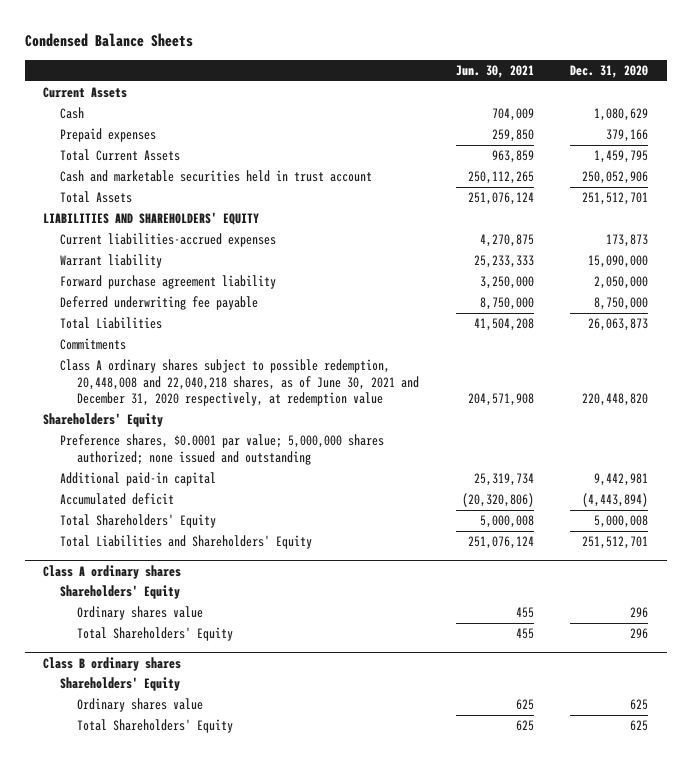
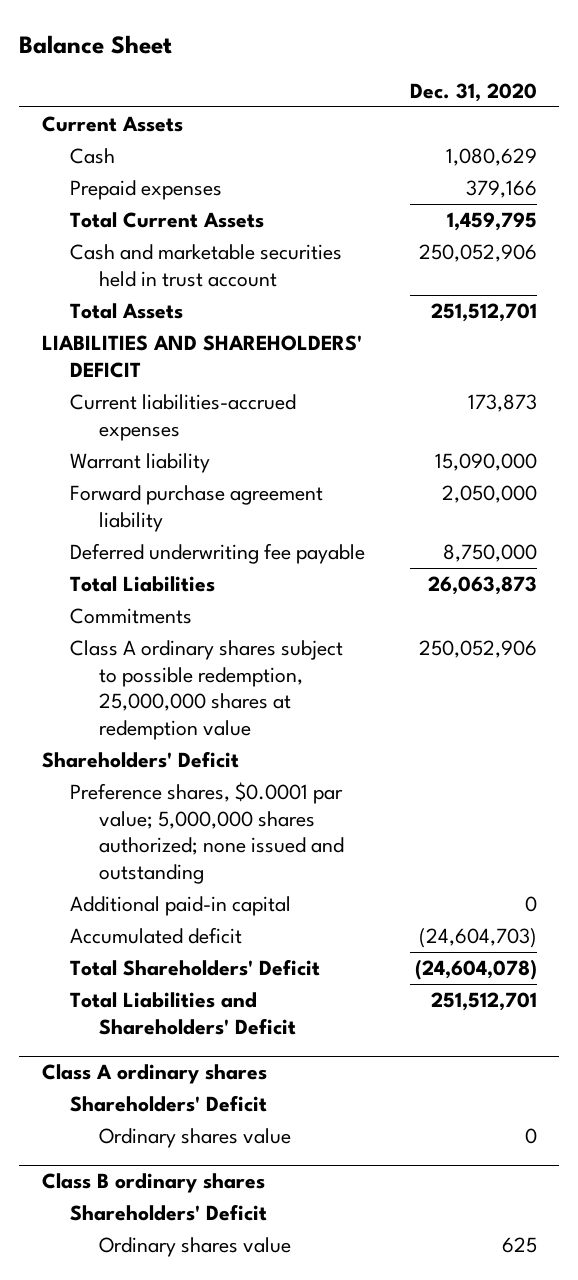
[25,33,194,48] Condensed Balance Sheets -> [19,34,173,54] Balance Sheet
[455,65,534,79] Jun. 30, 2021 -> none
[43,212,260,226] LIABILITIES AND SHAREHOLDERS' EQUITY -> [41,335,362,378] LIABILITIES AND SHAREHOLDERS' DEFICIT
[60,359,419,406] Class A ordinary shares subject to possible redemption, 20,448,008 and 22,040,218 shares, as of June 30, 2021 and December 31, 2020 respectively, at redemption value -> [70,640,344,740] Class A ordinary shares subject to possible redemption, 25,000,000 shares at redemption value
[582,392,649,406] 220,448,820 -> [418,640,537,659] 250,052,906
[43,413,164,428] Shareholders' Equity -> [41,751,239,769] Shareholders' Deficit
[594,473,649,487] 9,442,981 -> [524,896,537,913] 0
[582,493,649,508] (4,443,894) -> [418,928,537,949] (24,604,703)
[60,514,217,529] Total Shareholders' Equity -> [70,959,321,977] Total Shareholders' Deficit
[594,515,649,529] 5,000,008 -> [414,959,537,981] (24,604,078)
[60,535,313,550] Total Liabilities and Shareholders' Equity -> [70,992,297,1035] Total Liabilities and Shareholders' Deficit
[76,627,233,642] Total Shareholders' Equity -> none
[60,585,181,600] Shareholders' Equity -> [70,1095,268,1113] Shareholders' Deficit
[630,607,649,619] 296 -> [524,1128,537,1145] 0
[60,677,181,692] Shareholders' Equity -> [70,1204,268,1222] Shareholders' Deficit
[76,719,233,734] Total Shareholders' Equity -> none

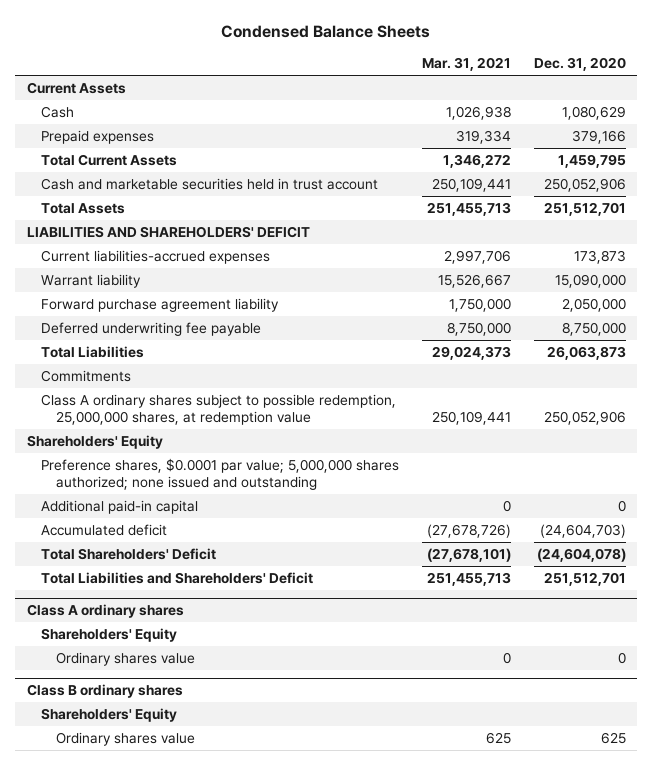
[19,34,173,54] Balance Sheet -> [221,25,431,39] Condensed Balance Sheets
none -> [422,56,512,71] Mar. 31, 2021
[70,640,344,740] Class A ordinary shares subject to possible redemption, 25,000,000 shares at redemption value -> [41,394,397,425] Class A ordinary shares subject to possible redemption, 25,000,000 shares, at redemption value
[41,751,239,769] Shareholders' Deficit -> [26,435,163,450] Shareholders' Equity
[70,1095,268,1113] Shareholders' Deficit -> [41,628,178,643] Shareholders' Equity
[70,1204,268,1222] Shareholders' Deficit -> [41,708,178,723] Shareholders' Equity

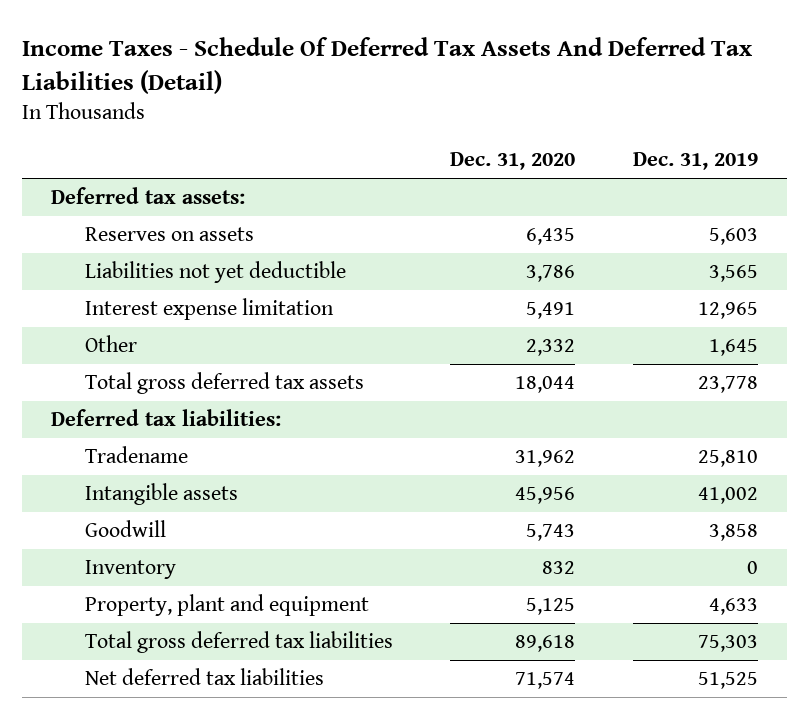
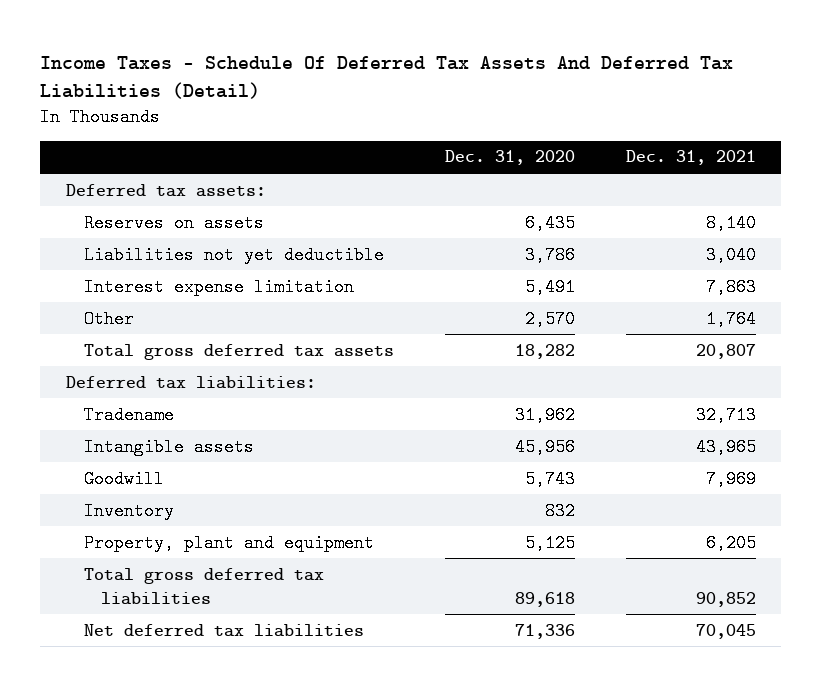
[633,152,759,171] Dec. 31, 2019 -> none
none -> [625,150,756,166] Dec. 31, 2021
[526,339,576,357] 2,332 -> [524,309,575,328] 2,570
[515,376,576,394] 18,044 -> [514,343,575,359] 18,282
[515,672,576,690] 71,574 -> [514,623,575,639] 71,336

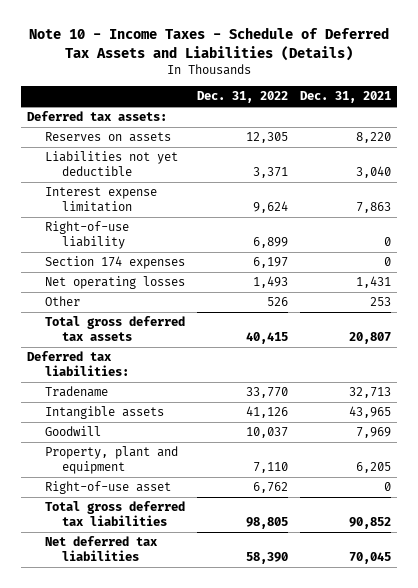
[40,55,734,100] Income Taxes - Schedule Of Deferred Tax Assets And Deferred Tax Liabilities (Detail) -> [29,27,390,61] Note 10 - Income Taxes - Schedule of Deferred Tax Assets and Liabilities (Details)
[444,150,575,166] Dec. 31, 2020 -> none
none -> [196,91,288,104] Dec. 31, 2022
[705,213,756,232] 8,140 -> [356,132,392,144] 8,220
none -> [44,221,129,249] Right-of-use liability
none -> [44,256,185,270] Section 174 expenses
none -> [44,276,185,290] Net operating losses
[705,309,756,328] 1,764 -> [370,297,392,307] 253
[83,501,174,520] Inventory -> none
none -> [44,481,171,495] Right-of-use asset

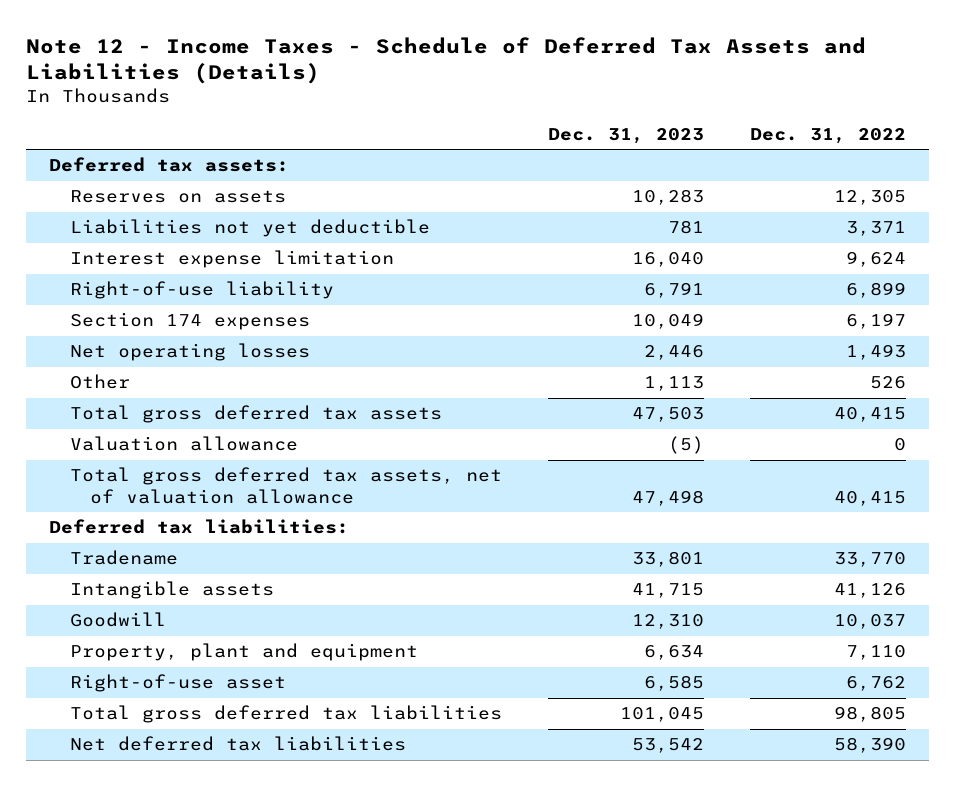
[29,27,390,61] Note 10 - Income Taxes - Schedule of Deferred Tax Assets and Liabilities (Details) -> [26,36,867,84] Note 12 - Income Taxes - Schedule of Deferred Tax Assets and Liabilities (Details)
[300,91,392,104] Dec. 31, 2021 -> none
none -> [547,127,704,144] Dec. 31, 2023
none -> [69,436,298,452] Valuation allowance
none -> [69,467,502,504] Total gross deferred tax assets, net of valuation allowance

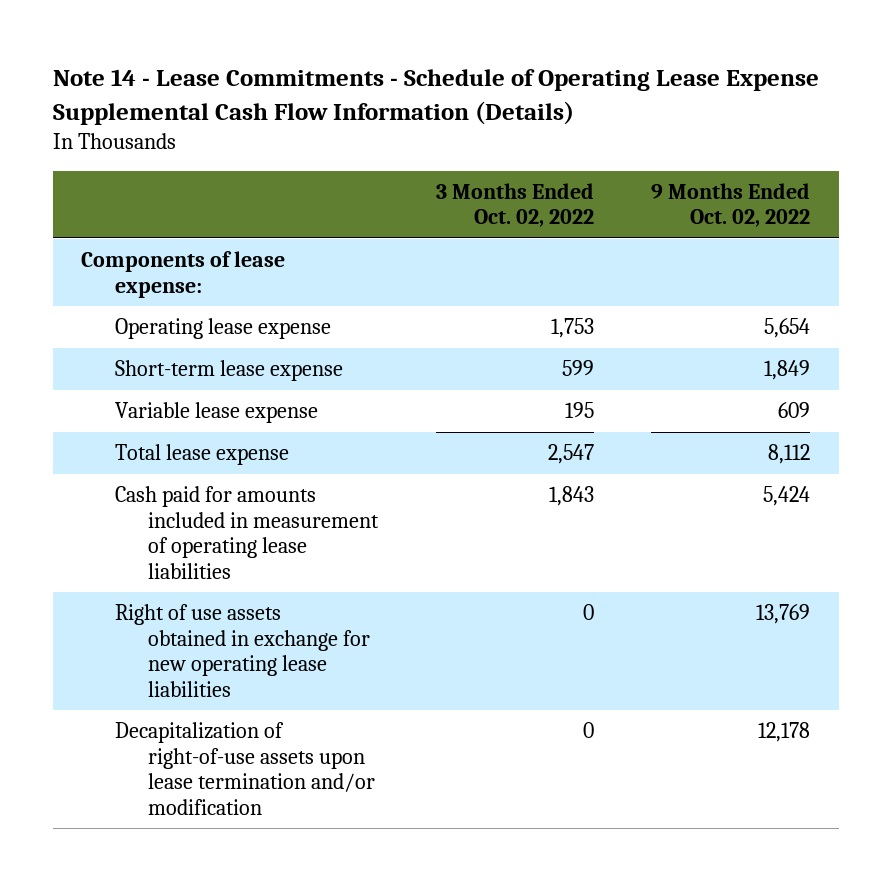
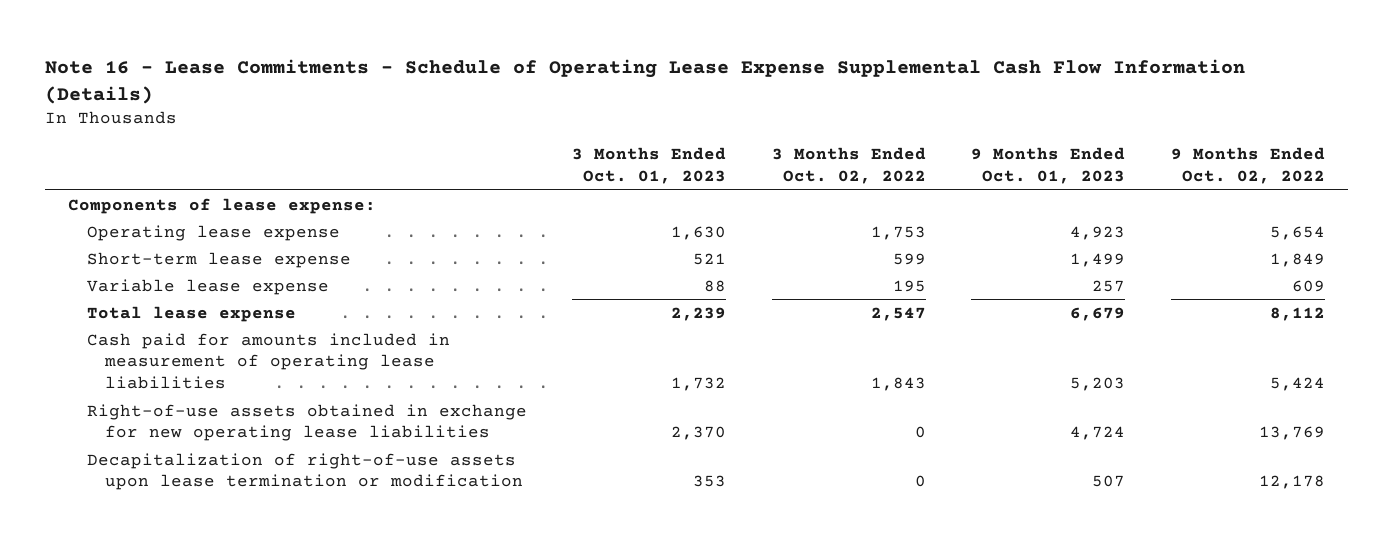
[52,69,819,125] Note 14 - Lease Commitments - Schedule of Operating Lease Expense Supplemental Cash Flow Information (Details) -> [45,58,1246,104] Note 16 - Lease Commitments - Schedule of Operating Lease Expense Supplemental Cash Flow Information (Details)
none -> [572,147,727,185] 3 Months Ended Oct. 01, 2023
none -> [971,147,1126,185] 9 Months Ended Oct. 01, 2023
[114,604,371,697] Right of use assets obtained in exchange for new operating lease liabilities -> [86,403,527,442] Right-of-use assets obtained in exchange for new operating lease liabilities
[114,722,376,815] Decapitalization of right-of-use assets upon lease termination and/or modification -> [86,452,523,491] Decapitalization of right-of-use assets upon lease termination or modification

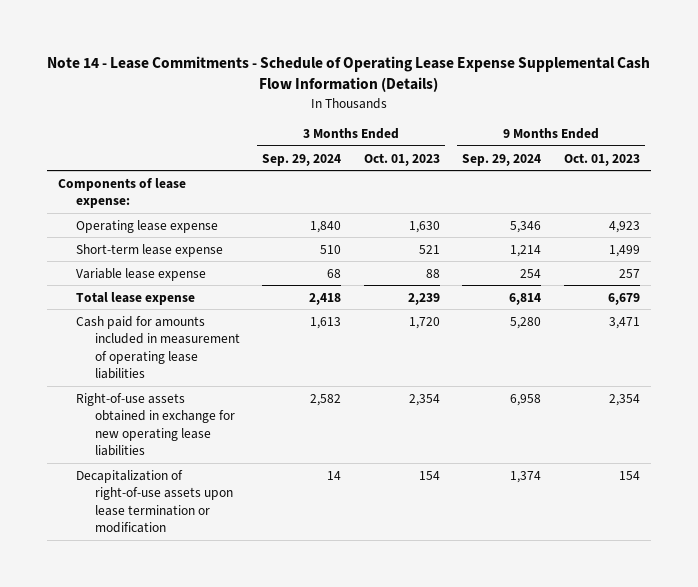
[45,58,1246,104] Note 16 - Lease Commitments - Schedule of Operating Lease Expense Supplemental Cash Flow Information (Details) -> [46,56,650,93] Note 14 - Lease Commitments - Schedule of Operating Lease Expense Supplemental Cash Flow Information (Details)
[771,147,926,185] 3 Months Ended Oct. 02, 2022 -> none
[1171,147,1326,185] 9 Months Ended Oct. 02, 2022 -> none
none -> [262,153,342,166] Sep. 29, 2024
none -> [462,153,542,166] Sep. 29, 2024
[671,377,727,392] 1,732 -> [408,316,440,329] 1,720
[1070,377,1126,392] 5,203 -> [608,316,640,329] 3,471
[671,426,727,441] 2,370 -> [408,393,440,406] 2,354
[1070,426,1126,441] 4,724 -> [608,393,640,406] 2,354
[693,475,727,488] 353 -> [418,470,440,480] 154
[1092,475,1126,488] 507 -> [618,470,640,480] 154

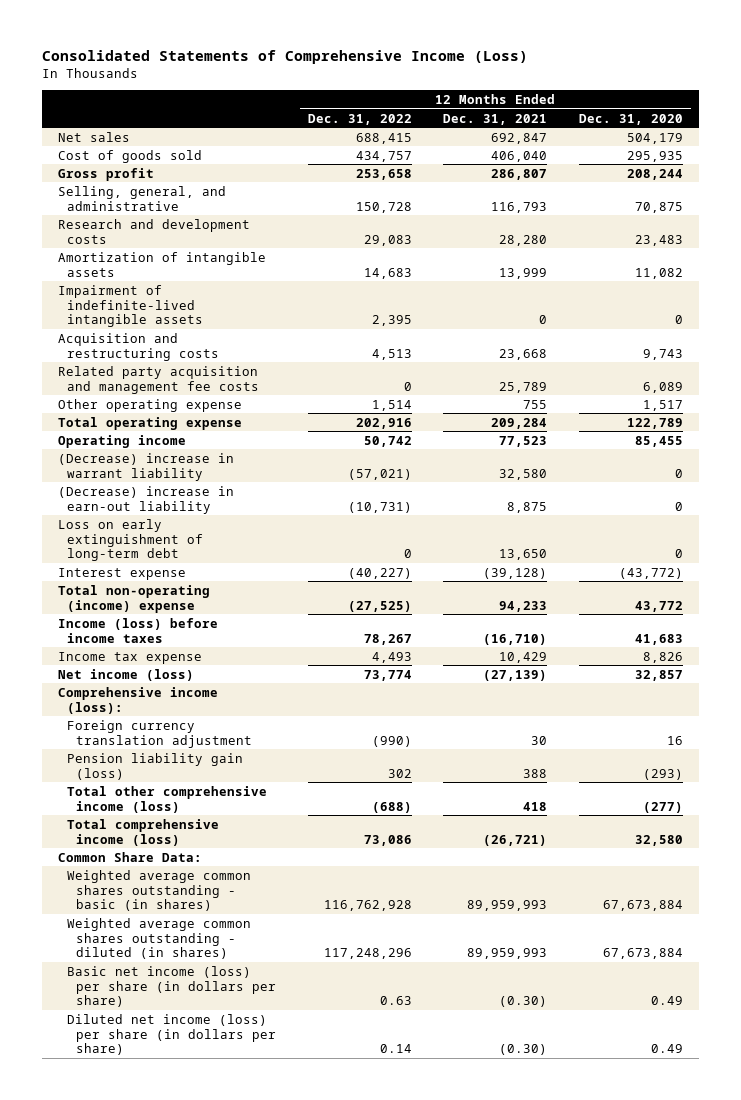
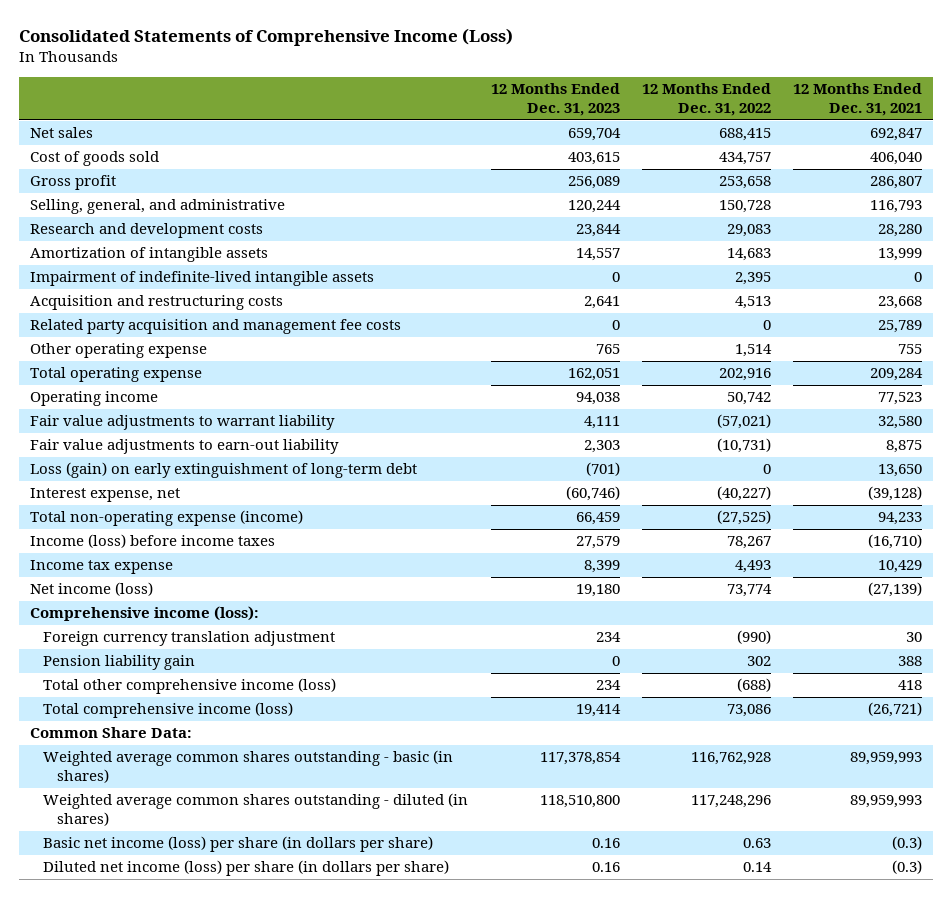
[579,113,684,125] Dec. 31, 2020 -> none
none -> [490,83,620,116] 12 Months Ended Dec. 31, 2023
[57,452,234,481] (Decrease) increase in warrant liability -> [30,415,336,431] Fair value adjustments to warrant liability
[57,485,234,514] (Decrease) increase in earn-out liability -> [30,439,340,455] Fair value adjustments to earn-out liability
[57,518,203,562] Loss on early extinguishment of long-term debt -> [30,462,418,479] Loss (gain) on early extinguishment of long-term debt
[57,567,186,580] Interest expense -> [30,488,181,503] Interest expense, net
[57,584,210,613] Total non-operating (income) expense -> [30,510,304,527] Total non-operating expense (income)
[66,752,243,780] Pension liability gain (loss) -> [43,655,196,671] Pension liability gain
[499,996,548,1008] (0.30) -> [891,836,922,851] (0.3)
[499,1044,548,1056] (0.30) -> [891,860,922,875] (0.3)

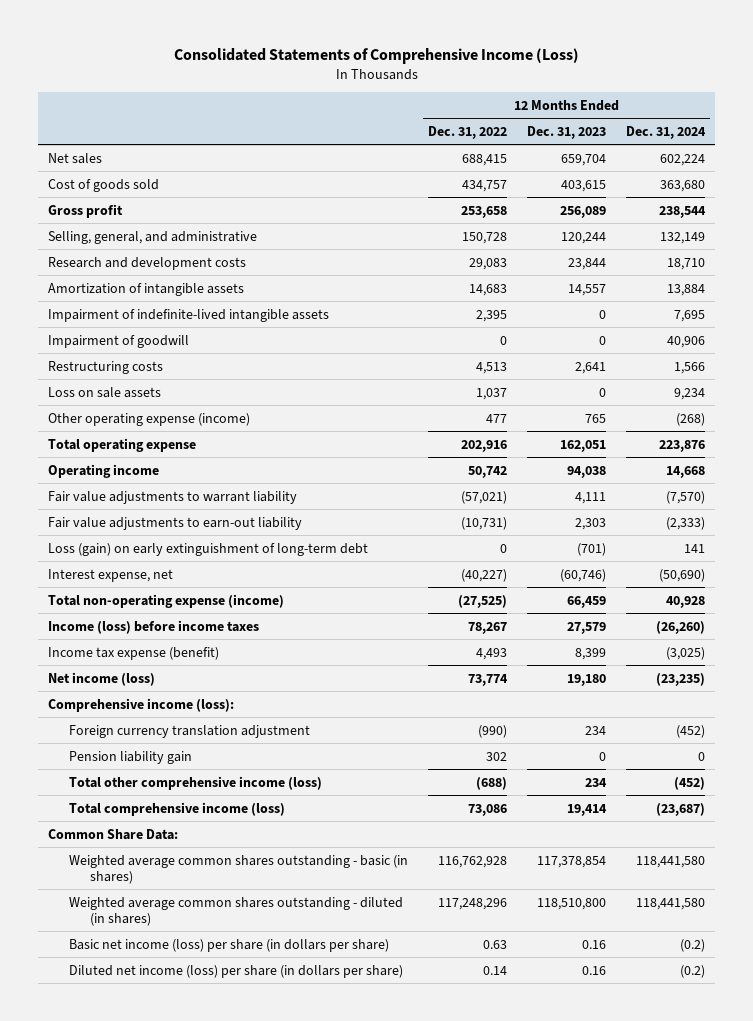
[792,83,922,116] 12 Months Ended Dec. 31, 2021 -> none
none -> [625,125,706,139] Dec. 31, 2024
[30,319,402,335] Related party acquisition and management fee costs -> none
none -> [48,334,190,348] Impairment of goodwill
[30,295,284,311] Acquisition and restructuring costs -> [48,360,164,374] Restructuring costs
none -> [48,386,162,398] Loss on sale assets
[30,343,208,359] Other operating expense -> [48,412,251,426] Other operating expense (income)
[734,344,772,358] 1,514 -> [486,413,508,423] 477
[30,560,174,575] Income tax expense -> [48,646,220,660] Income tax expense (benefit)

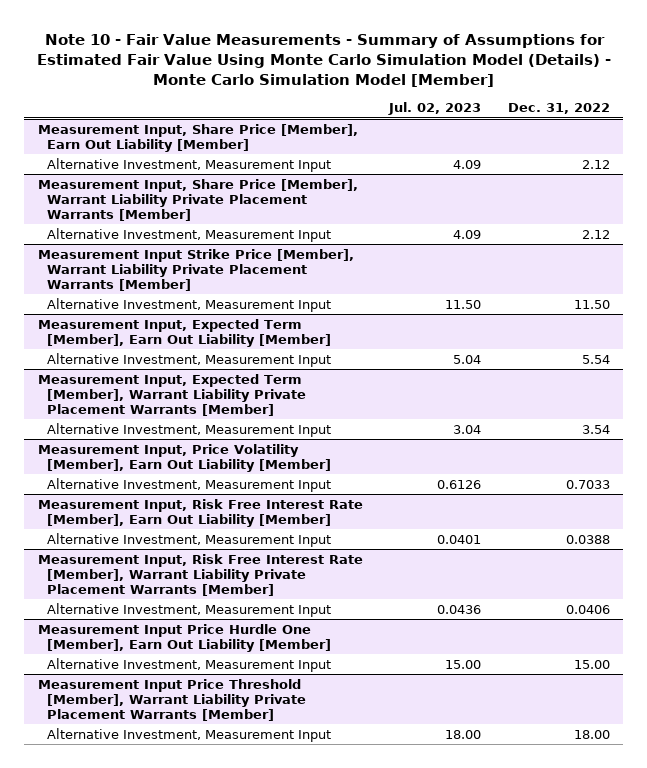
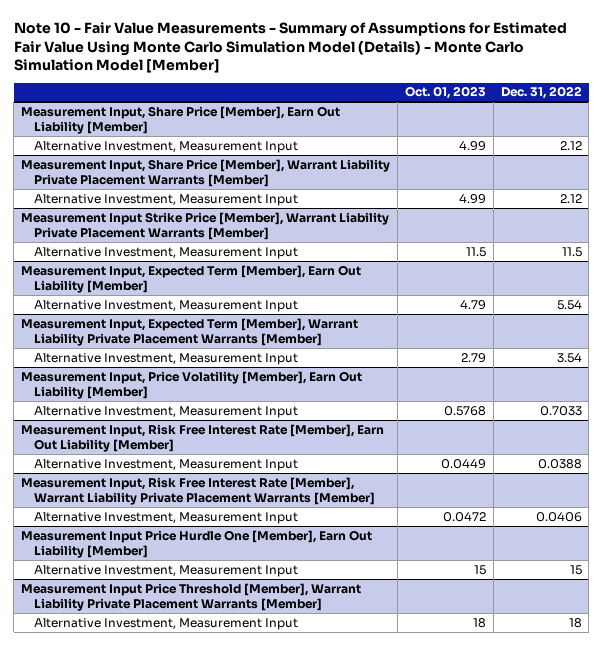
[388,102,482,116] Jul. 02, 2023 -> none
none -> [404,86,486,100] Oct. 01, 2023
[573,299,610,309] 11.50 -> [561,246,582,257] 11.5
[573,659,610,669] 15.00 -> [569,564,582,575] 15
[573,729,610,739] 18.00 -> [568,617,582,628] 18

